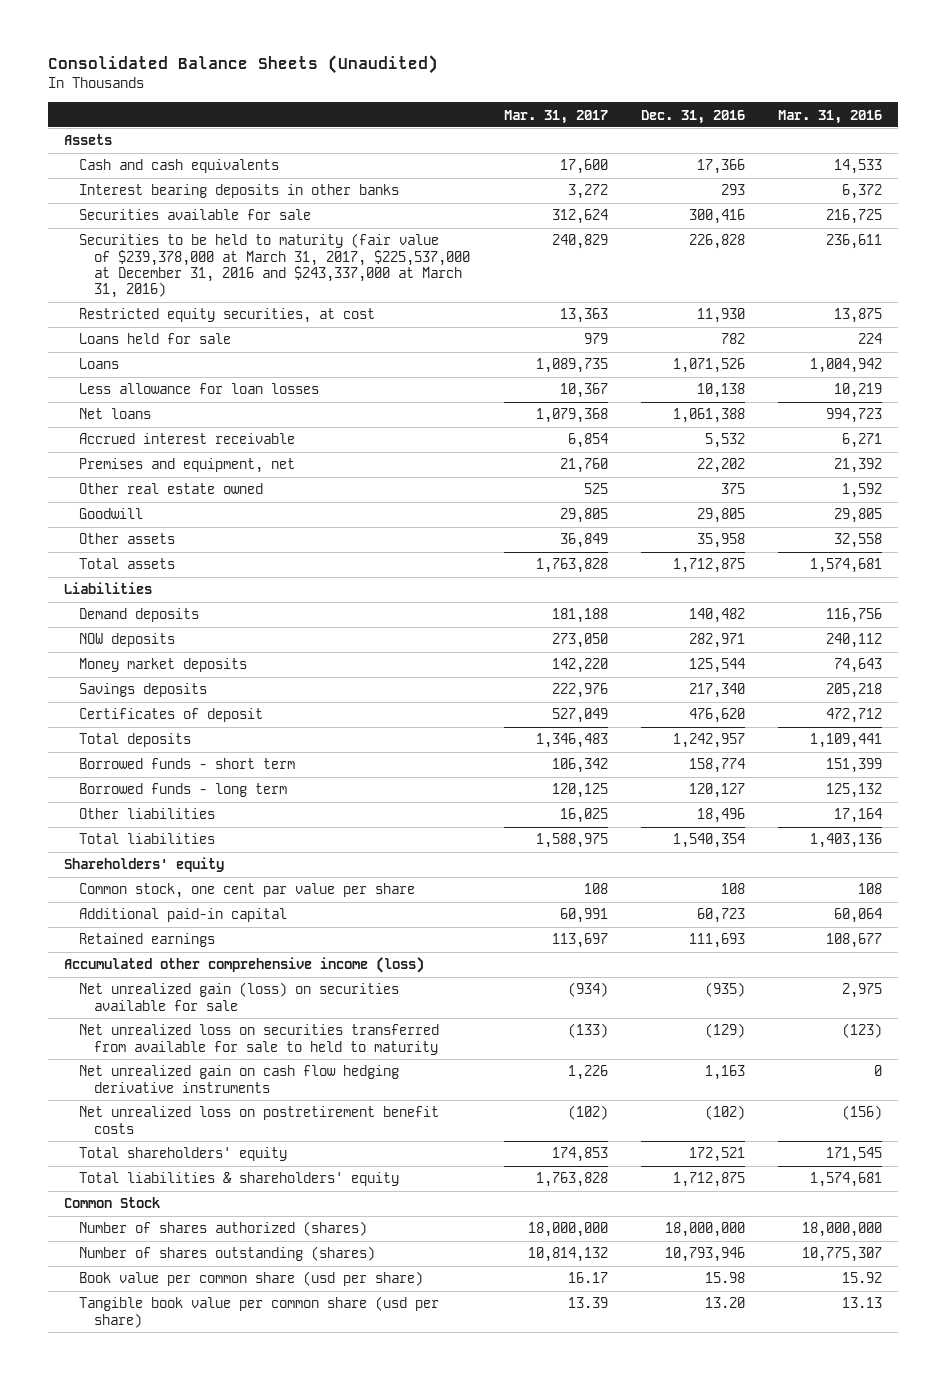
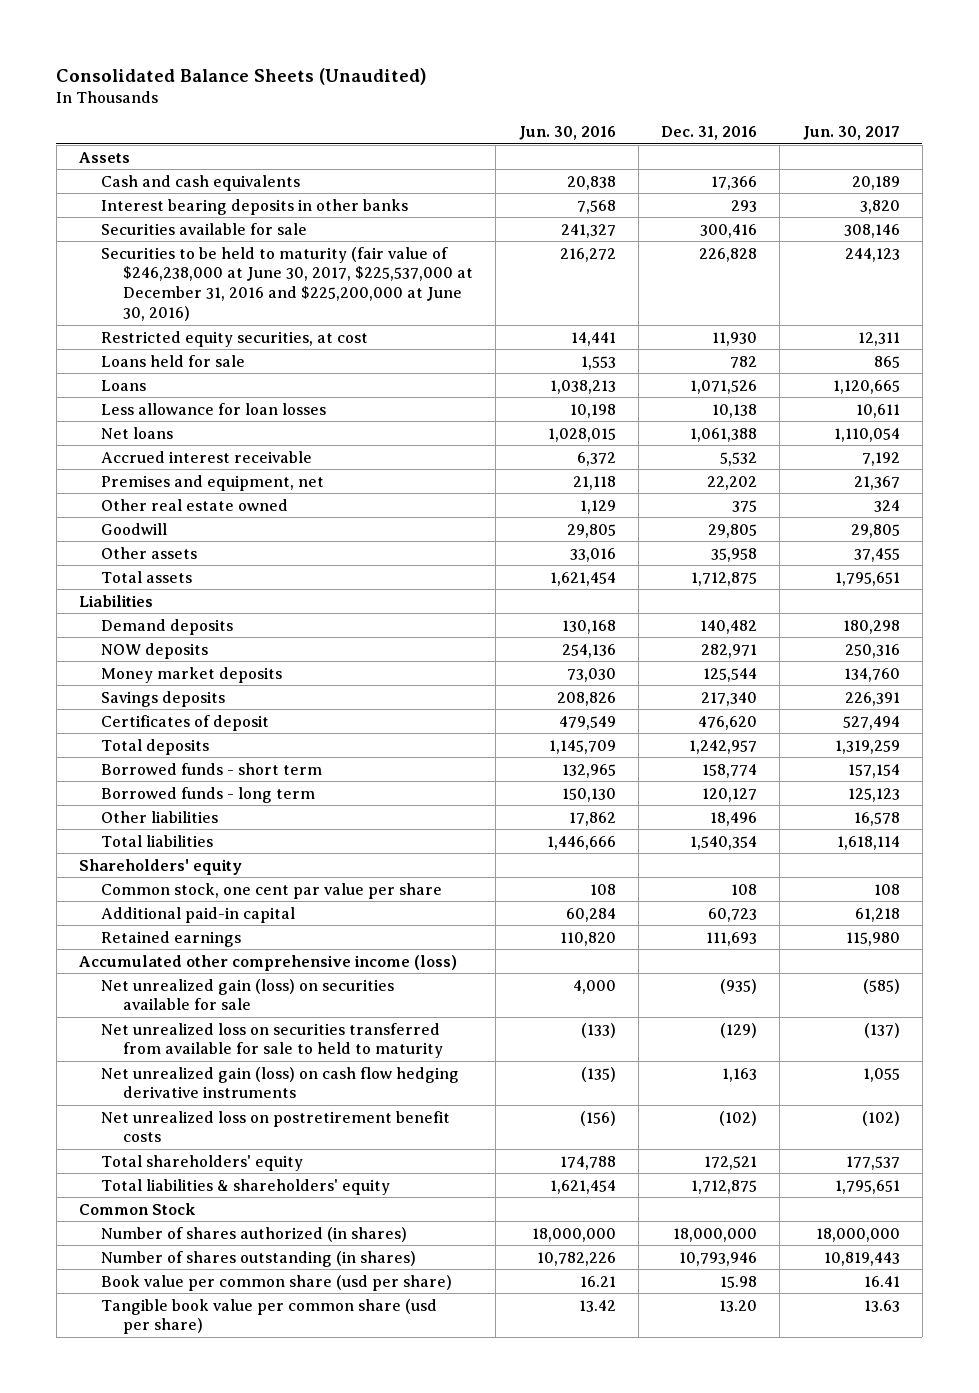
[503,109,608,124] Mar. 31, 2017 -> none
[777,109,882,124] Mar. 31, 2016 -> none
none -> [518,126,616,141] Jun. 30, 2016
none -> [802,126,900,141] Jun. 30, 2017
[79,233,471,299] Securities to be held to maturity (fair value of $239,378,000 at March 31, 2017, $225,537,000 at December 31, 2016 and $243,337,000 at March 31, 2016) -> [101,246,474,322] Securities to be held to maturity (fair value of $246,238,000 at June 30, 2017, $225,537,000 at December 31, 2016 and $225,200,000 at June 30, 2016)
[79,1065,400,1093] Net unrealized gain on cash flow hedging derivative instruments -> [101,1066,460,1099] Net unrealized gain (loss) on cash flow hedging derivative instruments
[79,1221,368,1237] Number of shares authorized (shares) -> [101,1226,408,1242] Number of shares authorized (in shares)
[79,1246,376,1262] Number of shares outstanding (shares) -> [101,1250,417,1267] Number of shares outstanding (in shares)

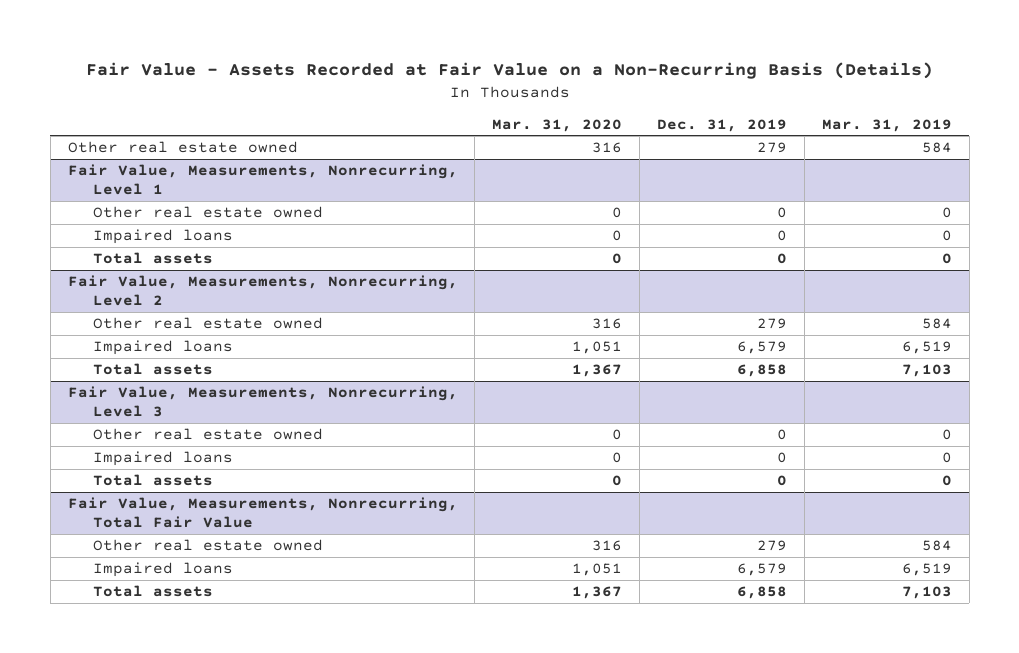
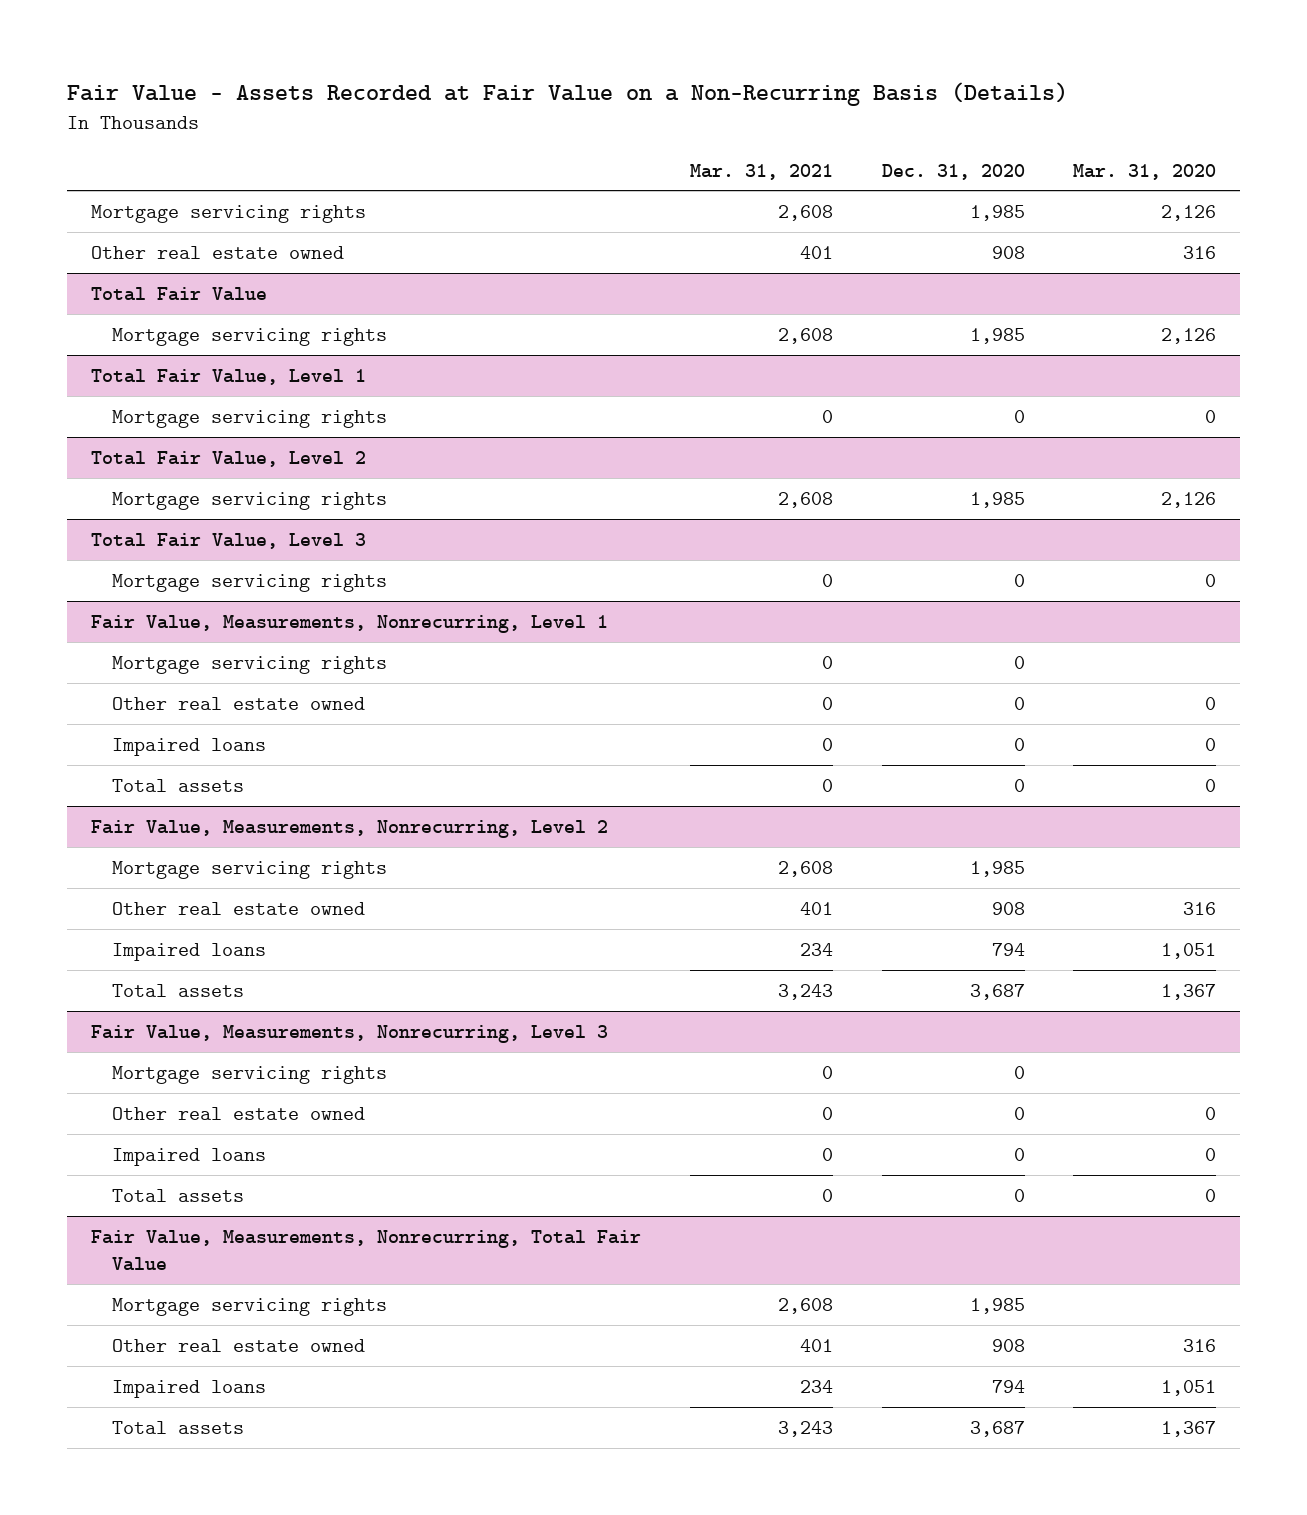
[657,118,788,132] Dec. 31, 2019 -> none
[821,118,952,132] Mar. 31, 2019 -> none
none -> [689,163,833,180] Mar. 31, 2021
none -> [881,163,1025,180] Dec. 31, 2020
none -> [91,204,367,223] Mortgage servicing rights
none -> [91,286,268,301] Total Fair Value
none -> [111,327,387,346] Mortgage servicing rights
none -> [91,368,367,385] Total Fair Value, Level 1
none -> [111,409,387,428] Mortgage servicing rights
none -> [91,450,367,467] Total Fair Value, Level 2
none -> [111,491,387,510] Mortgage servicing rights
none -> [91,532,367,549] Total Fair Value, Level 3
none -> [111,573,387,592] Mortgage servicing rights
none -> [111,655,387,674] Mortgage servicing rights
none -> [111,860,387,879] Mortgage servicing rights
none -> [111,1065,387,1084] Mortgage servicing rights
none -> [111,1297,387,1316] Mortgage servicing rights

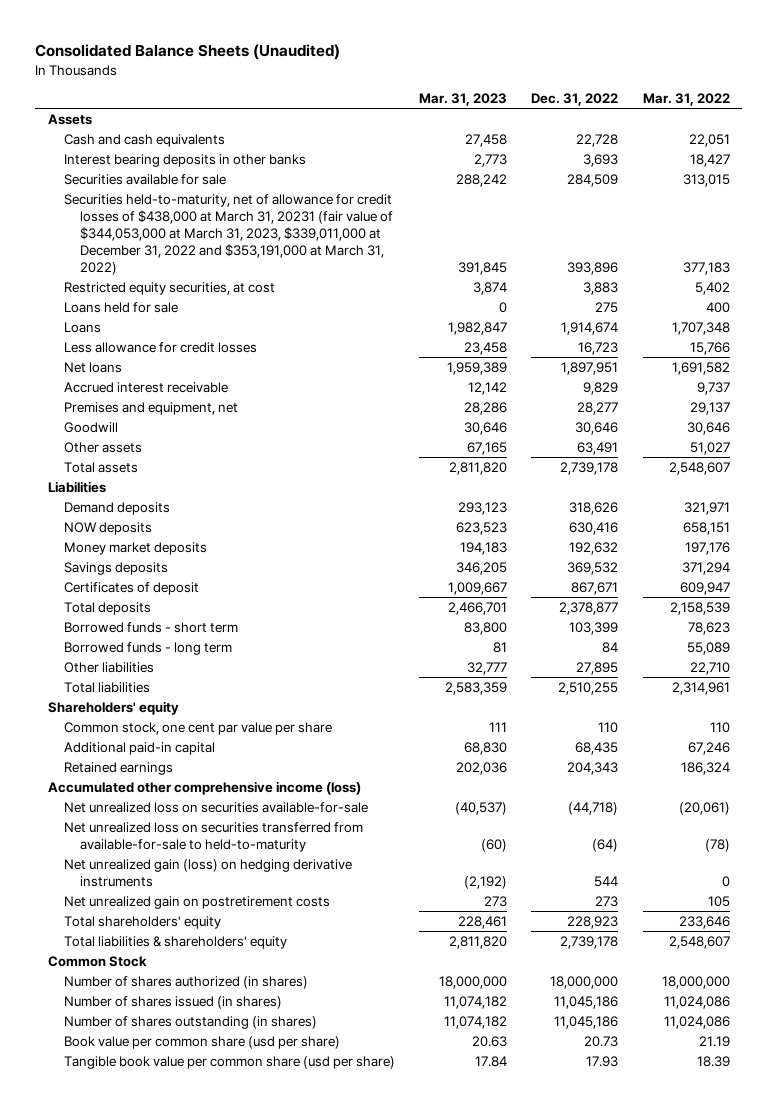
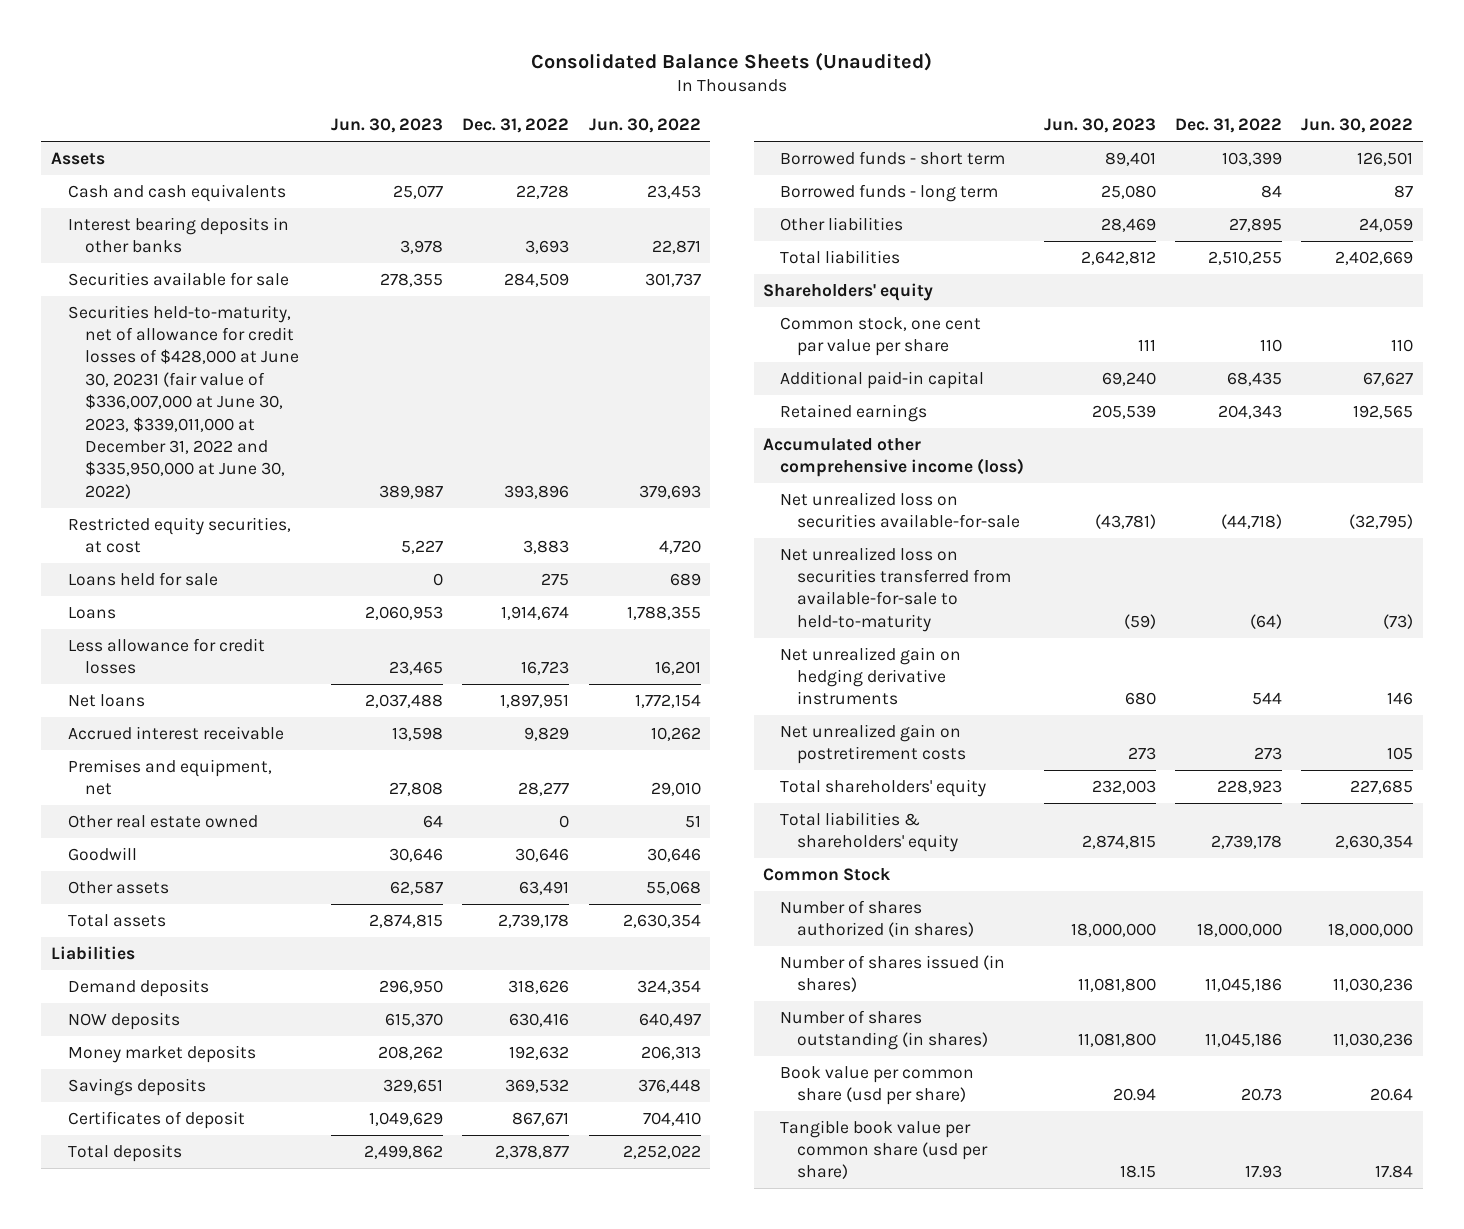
[419,92,508,106] Mar. 31, 2023 -> none
[642,92,730,106] Mar. 31, 2022 -> none
none -> [330,118,443,134] Jun. 30, 2023
none -> [588,118,701,134] Jun. 30, 2022
[63,193,393,275] Securities held-to-maturity, net of allowance for credit losses of $438,000 at March 31, 20231 (fair value of $344,053,000 at March 31, 2023, $339,011,000 at December 31, 2022 and $353,191,000 at March 31, 2022) -> [67,304,299,499] Securities held-to-maturity, net of allowance for credit losses of $428,000 at June 30, 20231 (fair value of $336,007,000 at June 30, 2023, $339,011,000 at December 31, 2022 and $335,950,000 at June 30, 2022)
none -> [67,814,258,828] Other real estate owned
[63,858,352,887] Net unrealized gain (loss) on hedging derivative instruments -> [780,646,962,706] Net unrealized gain on hedging derivative instruments

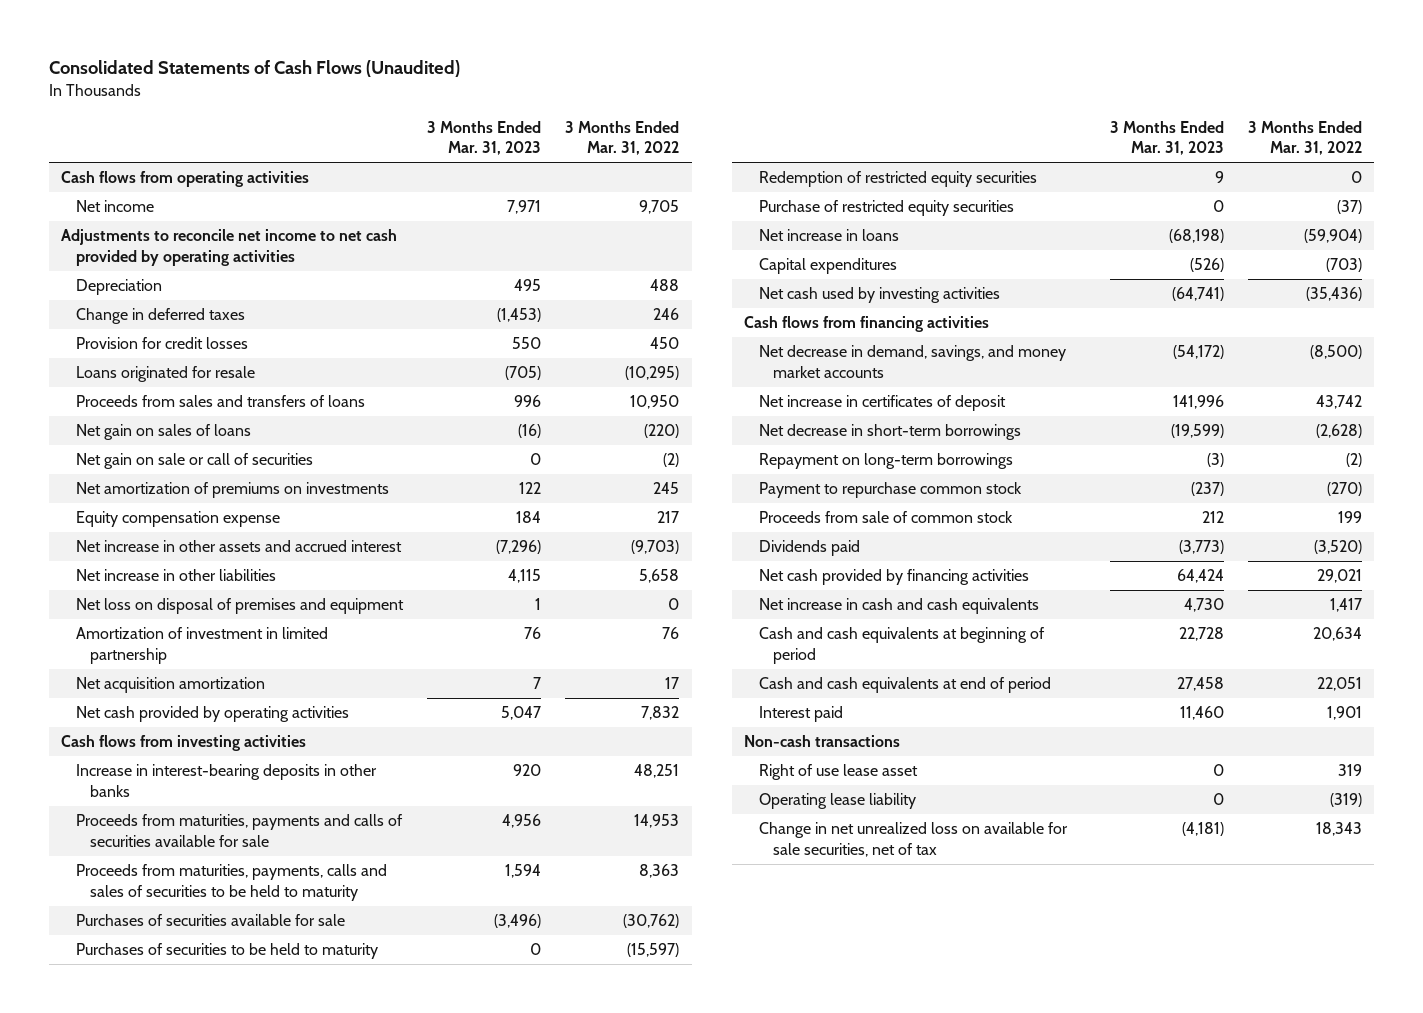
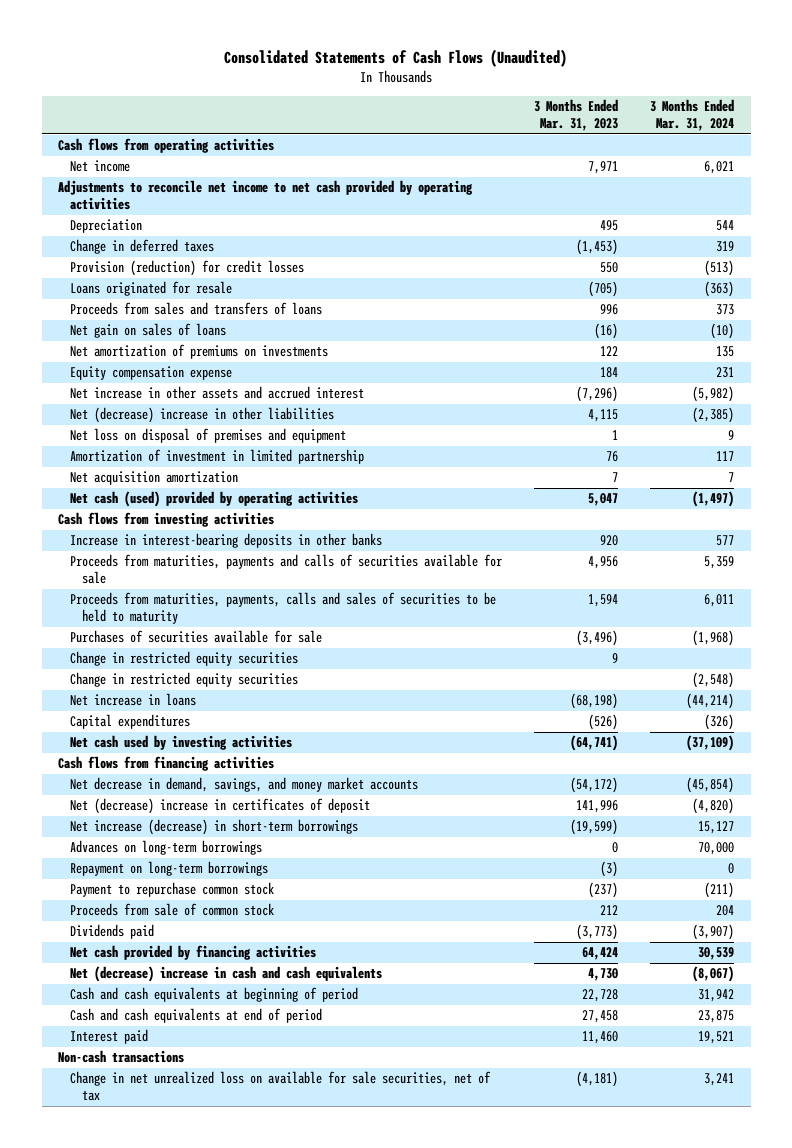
[565,120,680,156] 3 Months Ended Mar. 31, 2022 -> none
none -> [650,99,735,131] 3 Months Ended Mar. 31, 2024
[75,337,248,350] Provision for credit losses -> [70,260,305,277] Provision (reduction) for credit losses
[75,453,313,470] Net gain on sale or call of securities -> none
[75,569,276,582] Net increase in other liabilities -> [70,407,335,424] Net (decrease) increase in other liabilities
[75,706,349,723] Net cash provided by operating activities -> [70,491,359,508] Net cash (used) provided by operating activities
[75,943,378,960] Purchases of securities to be held to maturity -> none
[758,171,1037,188] Redemption of restricted equity securities -> none
[758,200,1014,217] Purchase of restricted equity securities -> none
none -> [70,651,299,667] Change in restricted equity securities
none -> [70,672,299,688] Change in restricted equity securities
[758,395,1006,412] Net increase in certificates of deposit -> [70,798,371,815] Net (decrease) increase in certificates of deposit
[758,424,1021,441] Net decrease in short-term borrowings -> [70,819,359,836] Net increase (decrease) in short-term borrowings
none -> [70,840,263,856] Advances on long-term borrowings
[758,598,1039,615] Net increase in cash and cash equivalents -> [70,966,383,983] Net (decrease) increase in cash and cash equivalents
[758,764,918,781] Right of use lease asset -> none
[758,793,916,810] Operating lease liability -> none

